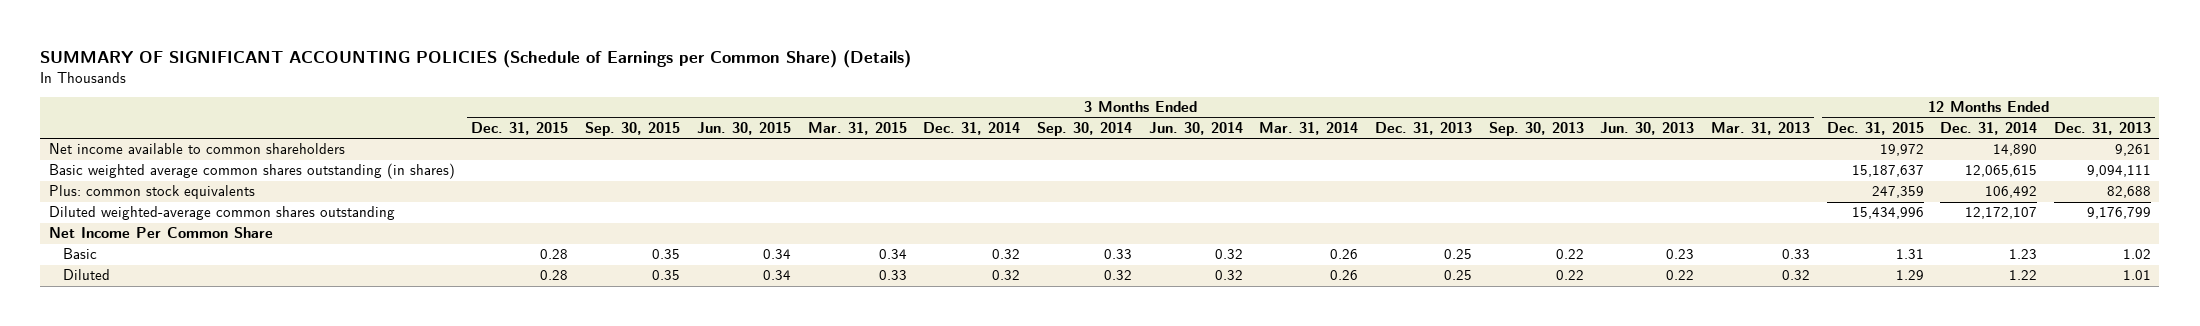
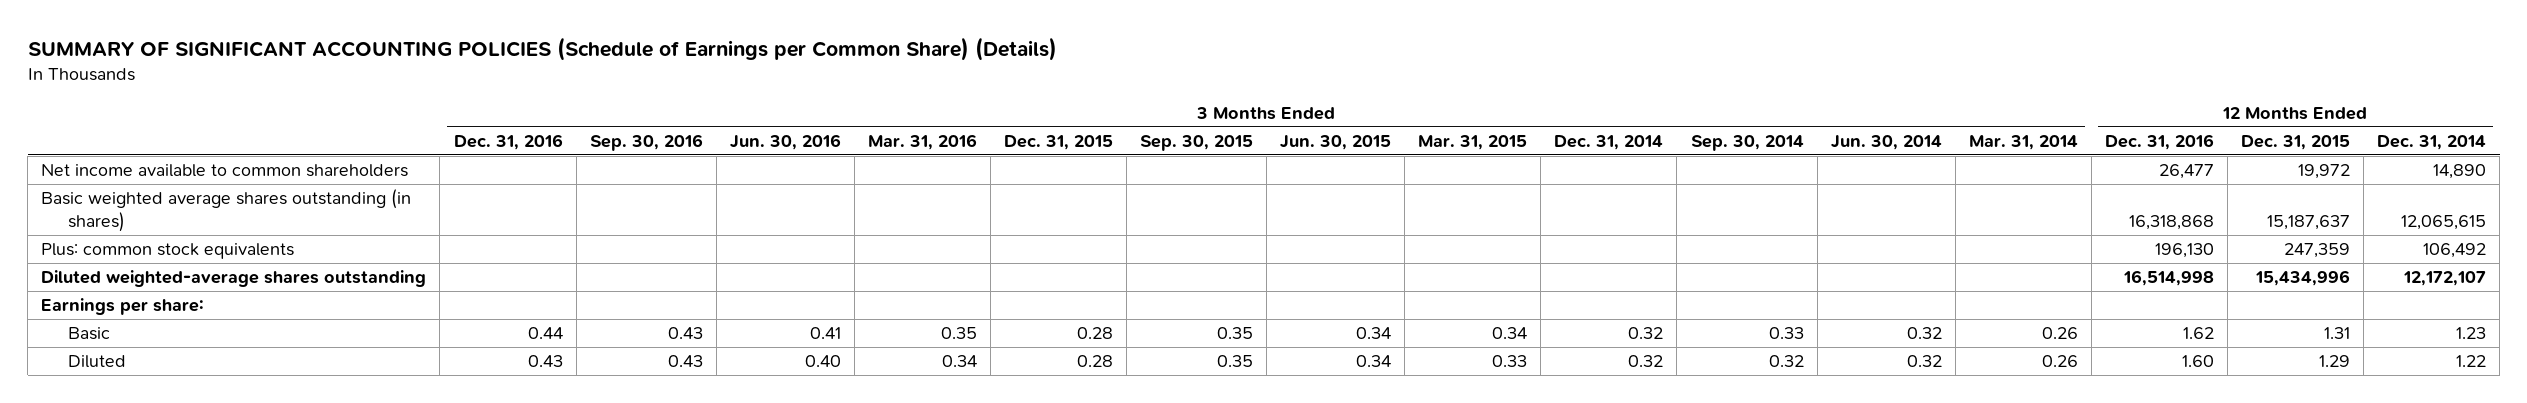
[1374,122,1472,136] Dec. 31, 2013 -> none
[1488,122,1584,137] Sep. 30, 2013 -> none
[1600,122,1695,136] Jun. 30, 2013 -> none
[1710,122,1810,136] Mar. 31, 2013 -> none
[2053,122,2151,136] Dec. 31, 2013 -> none
none -> [453,133,563,150] Dec. 31, 2016
none -> [589,133,703,151] Sep. 30, 2016
none -> [729,133,841,150] Jun. 30, 2016
none -> [867,133,977,150] Mar. 31, 2016
none -> [2104,133,2214,150] Dec. 31, 2016
[48,163,455,180] Basic weighted average common shares outstanding (in shares) -> [41,189,412,233] Basic weighted average shares outstanding (in shares)
[48,206,395,221] Diluted weighted-average common shares outstanding -> [41,270,427,288] Diluted weighted-average shares outstanding
[48,227,273,239] Net Income Per Common Share -> [41,298,205,316] Earnings per share:

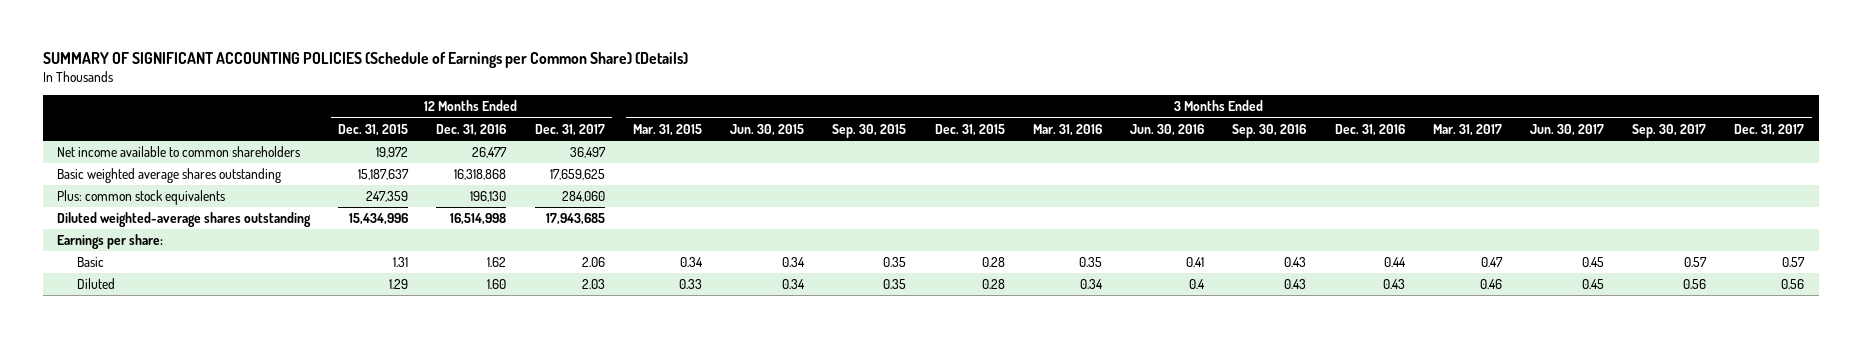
[1554,134,1664,150] Dec. 31, 2014 -> none
[1690,134,1804,151] Sep. 30, 2014 -> none
[1830,134,1942,150] Jun. 30, 2014 -> none
[1968,134,2078,150] Mar. 31, 2014 -> none
[2377,134,2487,150] Dec. 31, 2014 -> none
none -> [534,123,605,136] Dec. 31, 2017
none -> [1432,123,1502,136] Mar. 31, 2017
none -> [1529,123,1604,136] Jun. 30, 2017
none -> [1632,123,1707,138] Sep. 30, 2017
none -> [1734,123,1805,136] Dec. 31, 2017
[41,189,412,233] Basic weighted average shares outstanding (in shares) -> [56,168,281,184] Basic weighted average shares outstanding
[804,355,841,368] 0.40 -> [1189,279,1206,290] 0.4

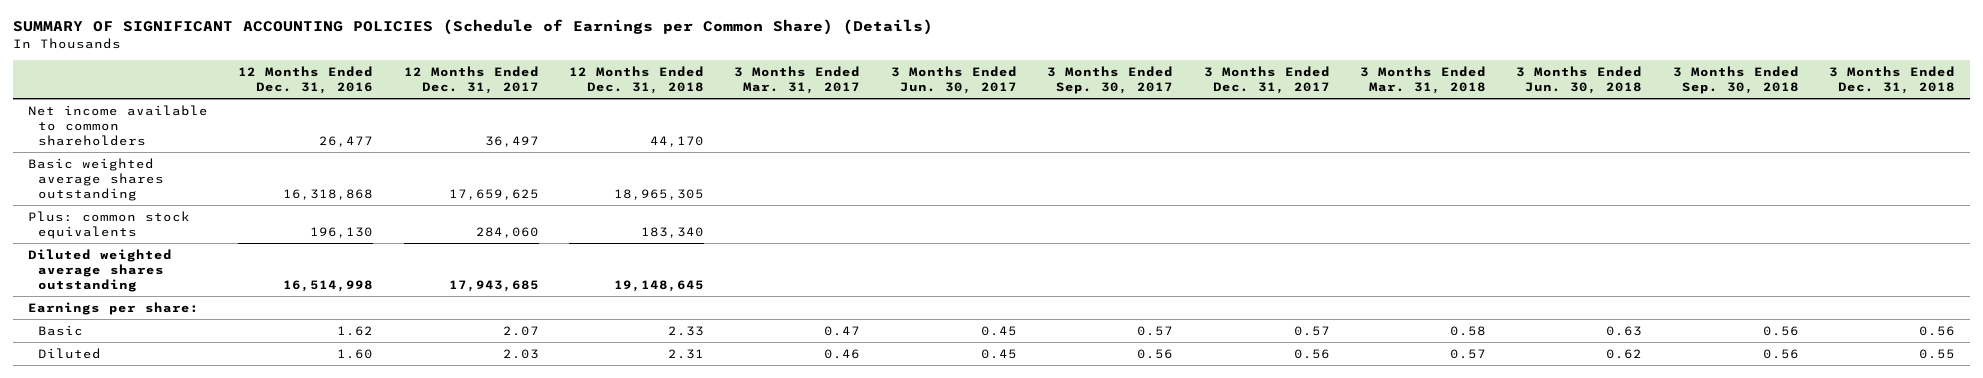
[338,123,409,136] Dec. 31, 2015 -> none
[632,123,702,136] Mar. 31, 2015 -> none
[730,123,805,136] Jun. 30, 2015 -> none
[832,123,907,138] Sep. 30, 2015 -> none
[934,123,1005,136] Dec. 31, 2015 -> none
[1032,123,1102,136] Mar. 31, 2016 -> none
[1130,123,1205,136] Jun. 30, 2016 -> none
[1232,123,1307,138] Sep. 30, 2016 -> none
[1334,123,1405,136] Dec. 31, 2016 -> none
none -> [569,65,705,94] 12 Months Ended Dec. 31, 2018
none -> [1360,65,1487,94] 3 Months Ended Mar. 31, 2018
none -> [1516,65,1643,94] 3 Months Ended Jun. 30, 2018
none -> [1672,65,1799,94] 3 Months Ended Sep. 30, 2018
none -> [1829,65,1956,94] 3 Months Ended Dec. 31, 2018
[56,212,311,228] Diluted weighted-average shares outstanding -> [27,248,172,293] Diluted weighted average shares outstanding
[581,257,605,268] 2.06 -> [502,325,539,336] 2.07

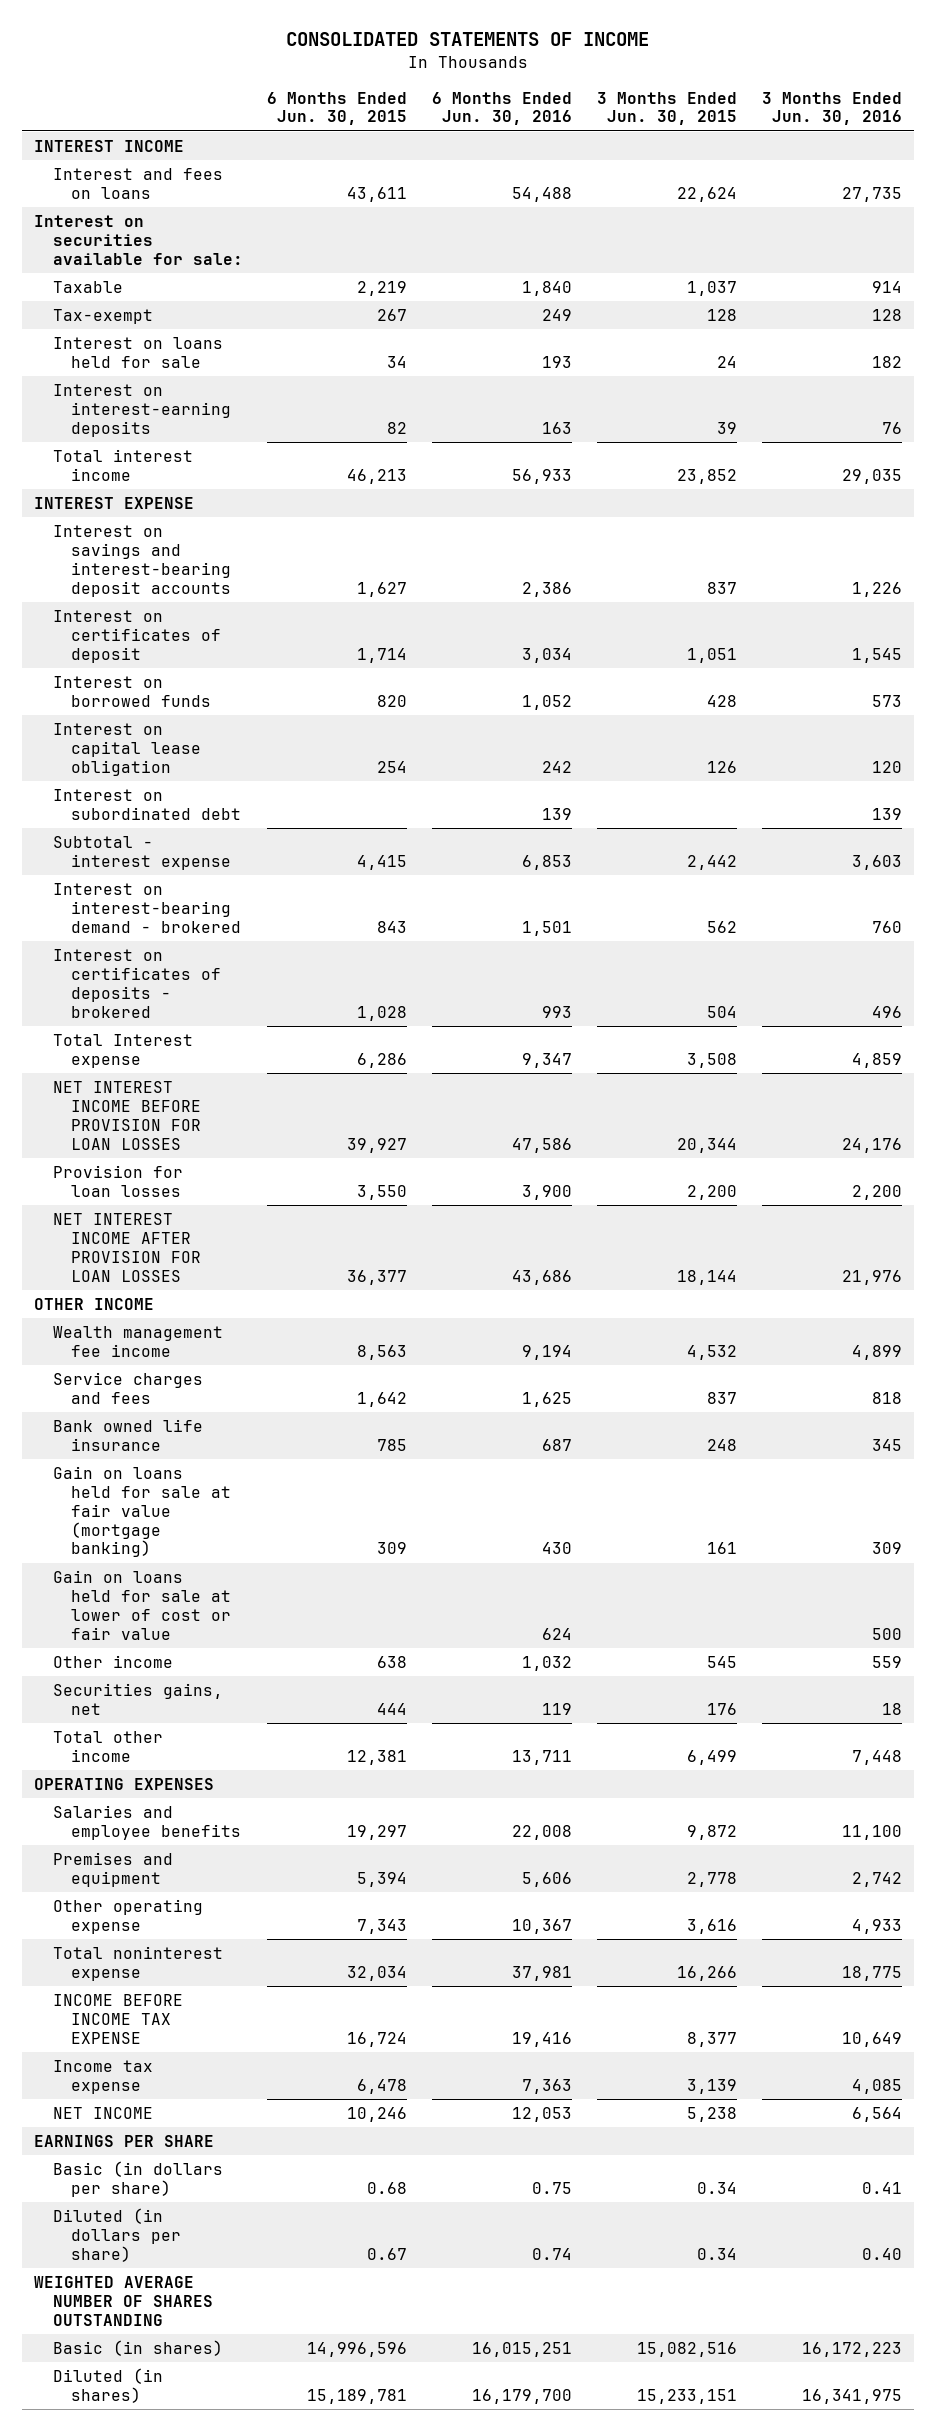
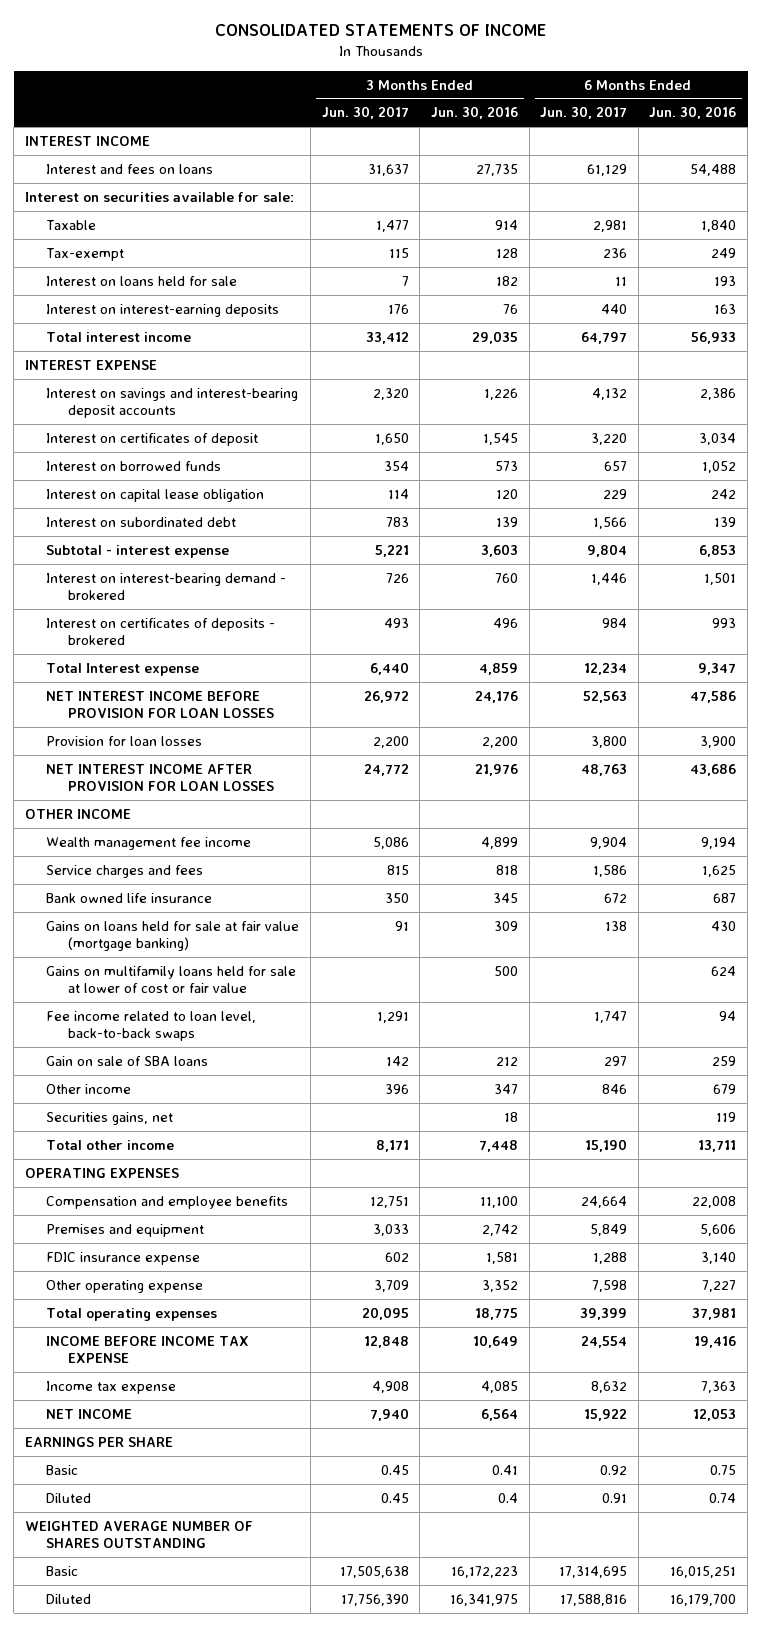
[267,91,408,126] 6 Months Ended Jun. 30, 2015 -> none
[596,91,737,126] 3 Months Ended Jun. 30, 2015 -> none
none -> [321,106,409,120] Jun. 30, 2017
none -> [540,106,628,120] Jun. 30, 2017
[52,1465,231,1558] Gain on loans held for sale at fair value (mortgage banking) -> [46,920,300,952] Gains on loans held for sale at fair value (mortgage banking)
[52,1569,231,1640] Gain on loans held for sale at lower of cost or fair value -> [46,965,297,994] Gains on multifamily loans held for sale at lower of cost or fair value
none -> [46,1010,257,1042] Fee income related to loan level, back-to-back swaps
none -> [46,1055,209,1066] Gain on sale of SBA loans
[522,1655,573,1671] 1,032 -> [713,1083,737,1094] 679
[871,1655,902,1668] 559 -> [493,1083,518,1094] 347
[52,1804,241,1840] Salaries and employee benefits -> [46,1195,289,1209] Compensation and employee benefits
none -> [46,1251,201,1265] FDIC insurance expense
[512,1918,573,1934] 10,367 -> [702,1279,737,1292] 7,227
[851,1918,902,1934] 4,933 -> [481,1279,518,1292] 3,352
[52,1945,223,1981] Total noninterest expense -> [46,1307,218,1321] Total operating expenses
[52,2160,223,2197] Basic (in dollars per share) -> [46,1464,79,1475] Basic
[52,2207,181,2262] Diluted (in dollars per share) -> [46,1492,92,1503] Diluted
[861,2247,902,2260] 0.40 -> [497,1492,518,1503] 0.4
[52,2339,223,2356] Basic (in shares) -> [46,1565,79,1576] Basic
[52,2367,163,2403] Diluted (in shares) -> [46,1593,92,1604] Diluted

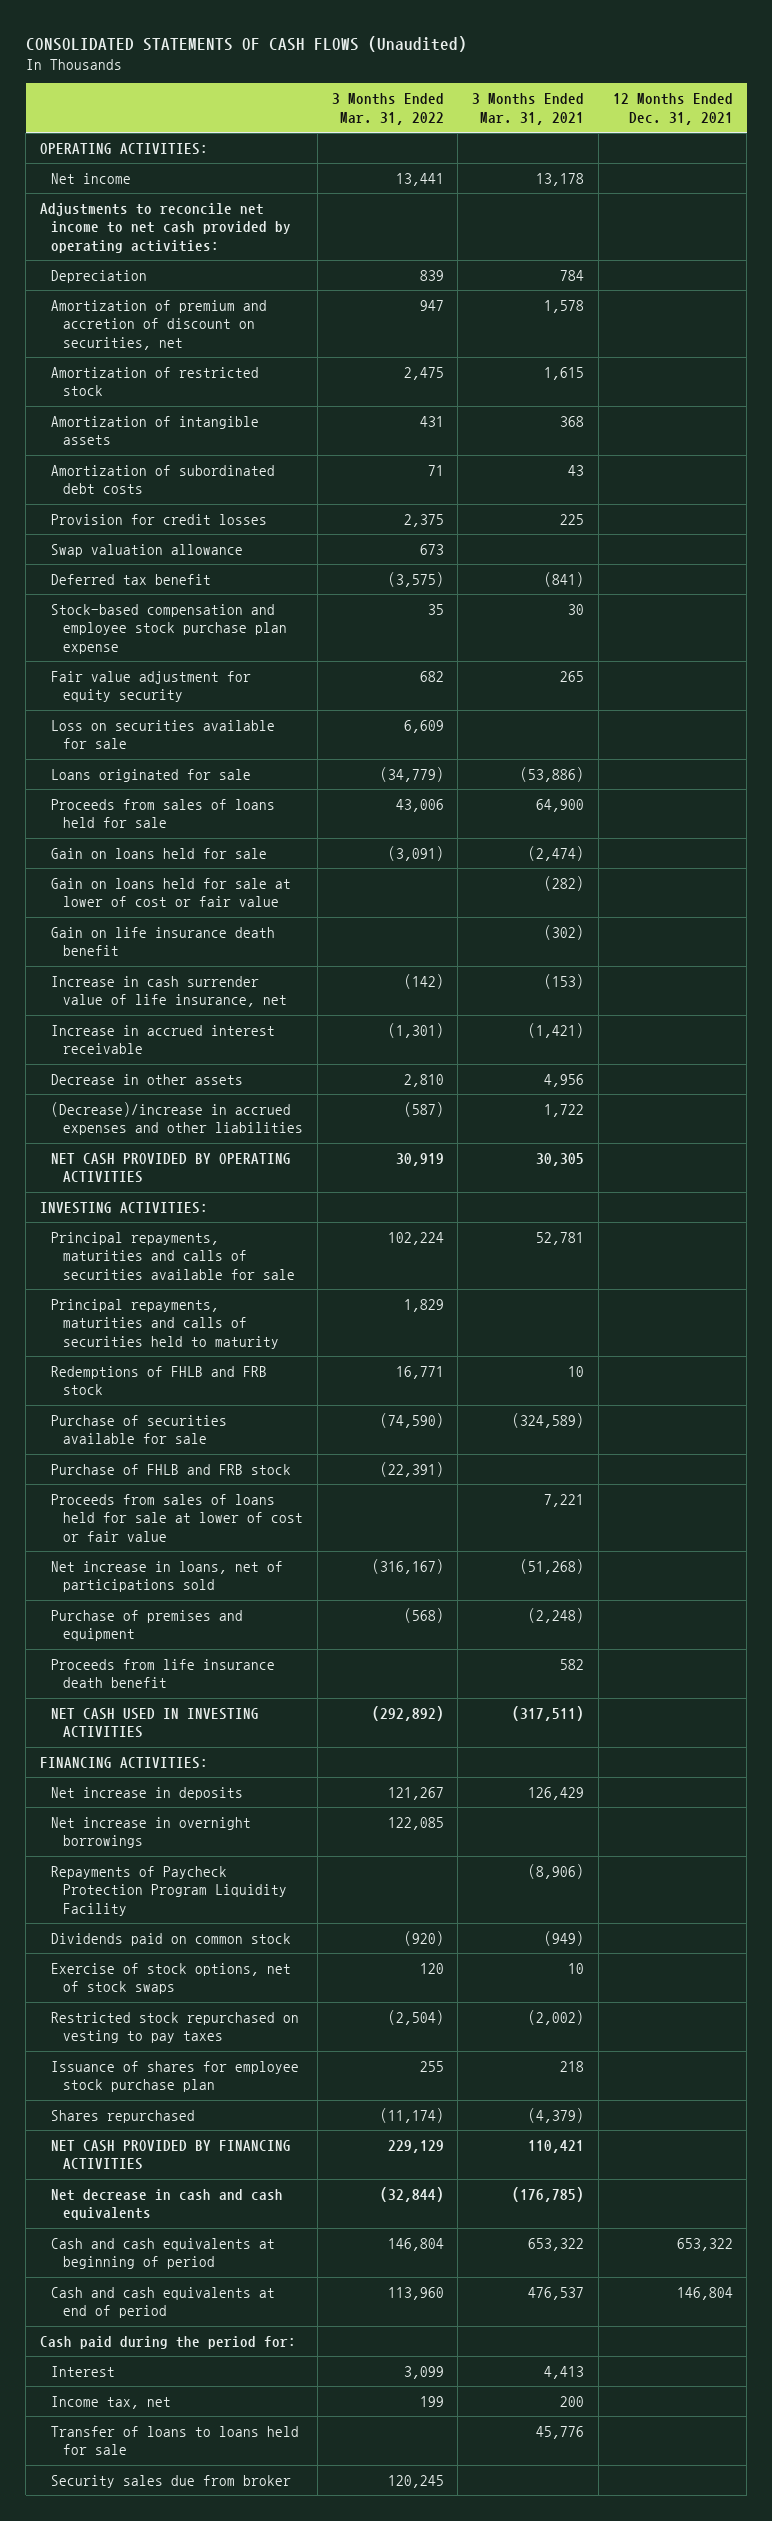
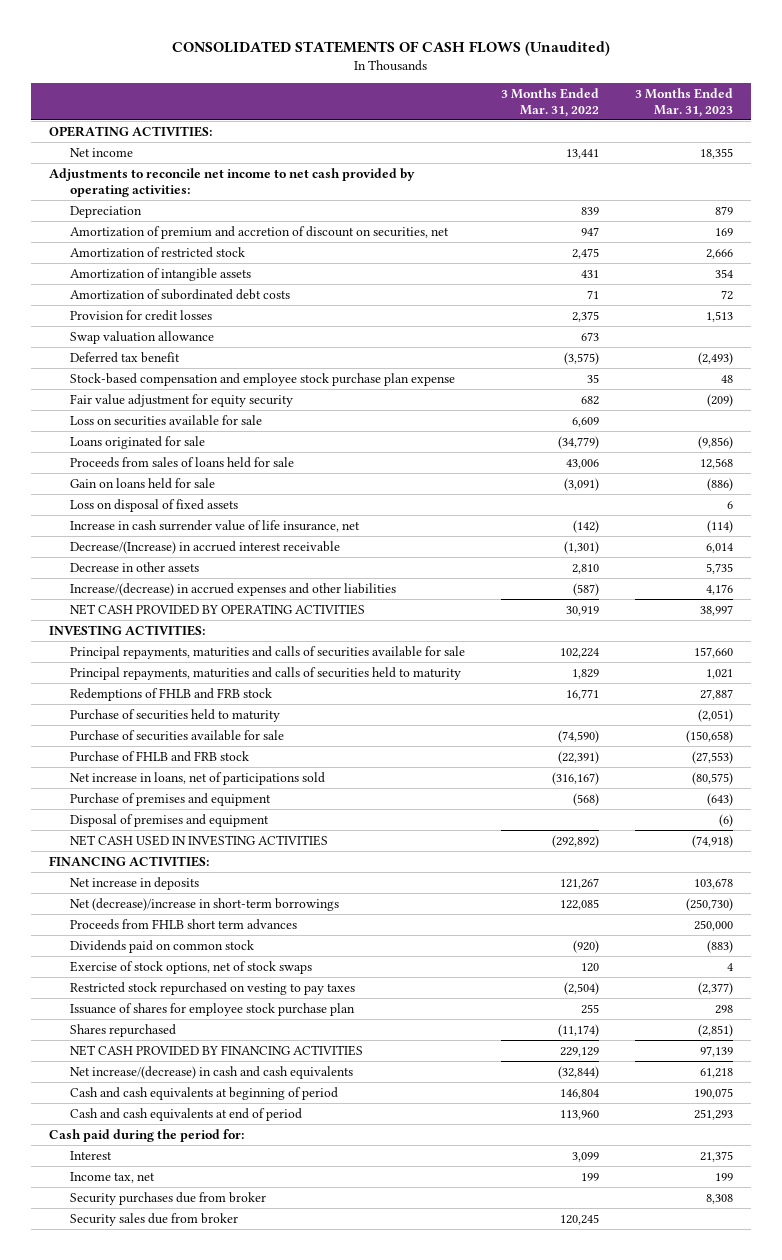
[472,93,585,125] 3 Months Ended Mar. 31, 2021 -> none
[612,93,733,125] 12 Months Ended Dec. 31, 2021 -> none
none -> [634,87,733,117] 3 Months Ended Mar. 31, 2023
[51,877,292,908] Gain on loans held for sale at lower of cost or fair value -> none
[51,926,276,957] Gain on life insurance death benefit -> none
none -> [70,498,239,512] Loss on disposal of fixed assets
[51,1024,276,1055] Increase in accrued interest receivable -> [70,540,341,554] Decrease/(Increase) in accrued interest receivable
[51,1101,304,1136] (Decrease)/increase in accrued expenses and other liabilities -> [70,582,397,596] Increase/(decrease) in accrued expenses and other liabilities
none -> [70,708,281,722] Purchase of securities held to maturity
[51,1493,304,1543] Proceeds from sales of loans held for sale at lower of cost or fair value -> none
[51,1658,276,1689] Proceeds from life insurance death benefit -> none
none -> [70,813,270,827] Disposal of premises and equipment
[51,1865,288,1917] Repayments of Paycheck Protection Program Liquidity Facility -> none
[51,1816,252,1849] Net increase in overnight borrowings -> [70,897,340,911] Net (decrease)/increase in short-term borrowings
none -> [70,918,298,930] Proceeds from FHLB short term advances
[51,2188,284,2221] Net decrease in cash and cash equivalents -> [70,1065,354,1079] Net increase/(decrease) in cash and cash equivalents
[51,2425,300,2456] Transfer of loans to loans held for sale -> none
none -> [70,1191,267,1205] Security purchases due from broker

